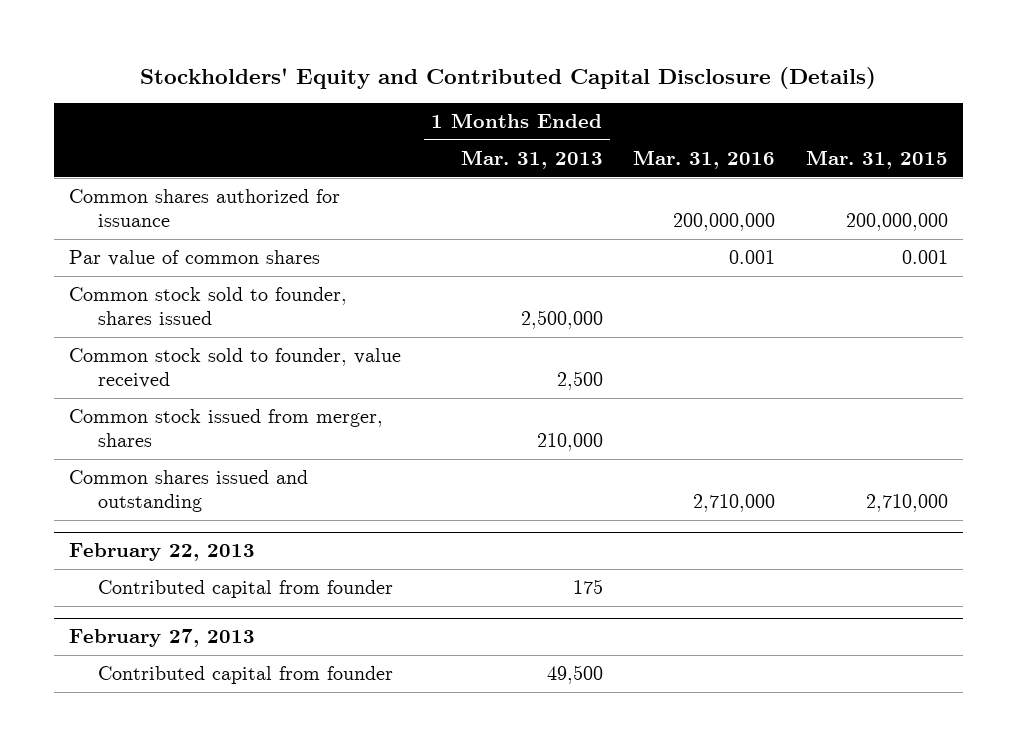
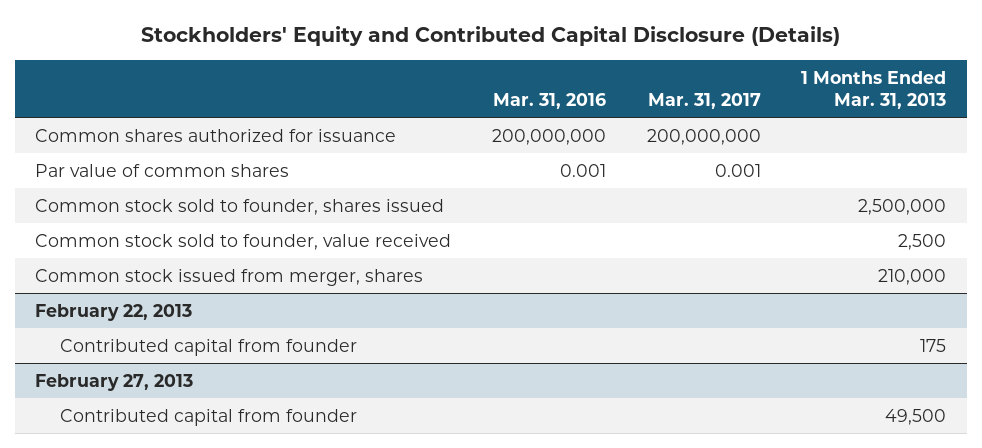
[805,150,948,170] Mar. 31, 2015 -> none
none -> [647,92,761,109] Mar. 31, 2017
[69,470,309,513] Common shares issued and outstanding -> none

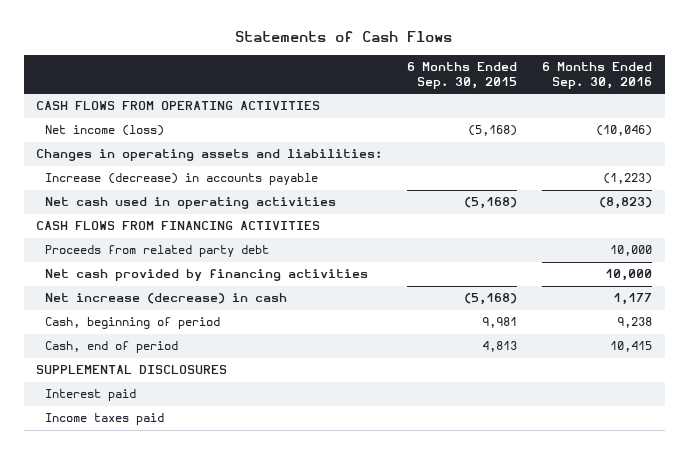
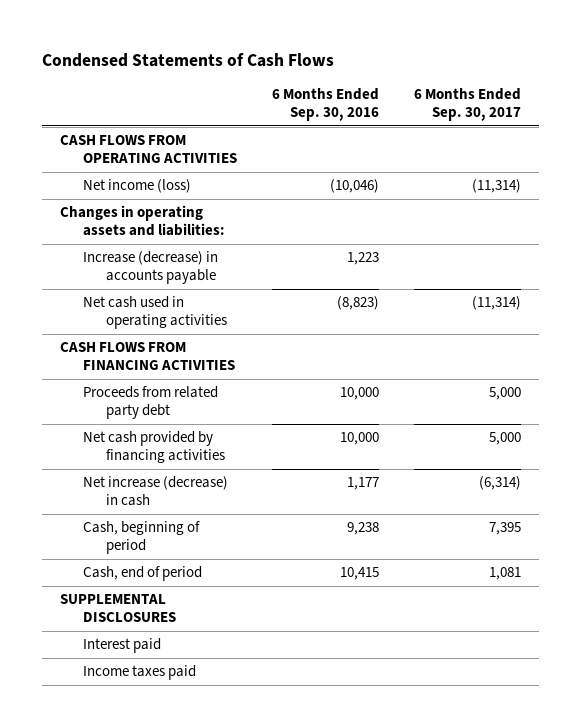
[235,31,453,43] Statements of Cash Flows -> [42,52,335,67] Condensed Statements of Cash Flows
[407,61,518,90] 6 Months Ended Sep. 30, 2015 -> none
none -> [414,88,522,122] 6 Months Ended Sep. 30, 2017
[603,173,653,185] (1,223) -> [347,252,380,266] 1,223

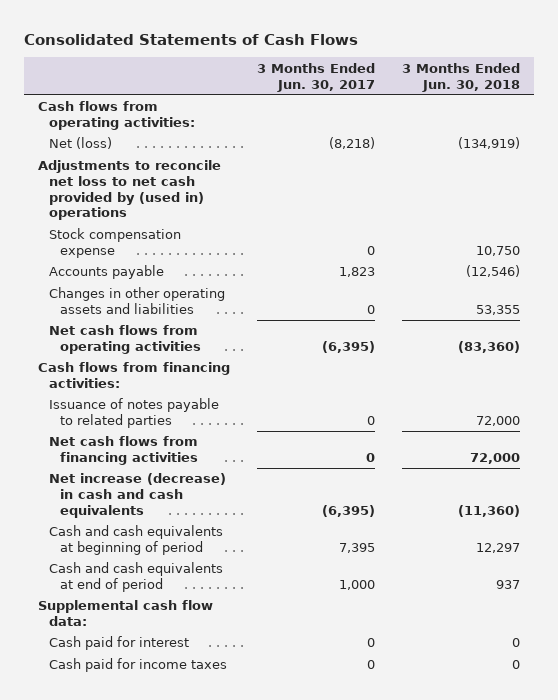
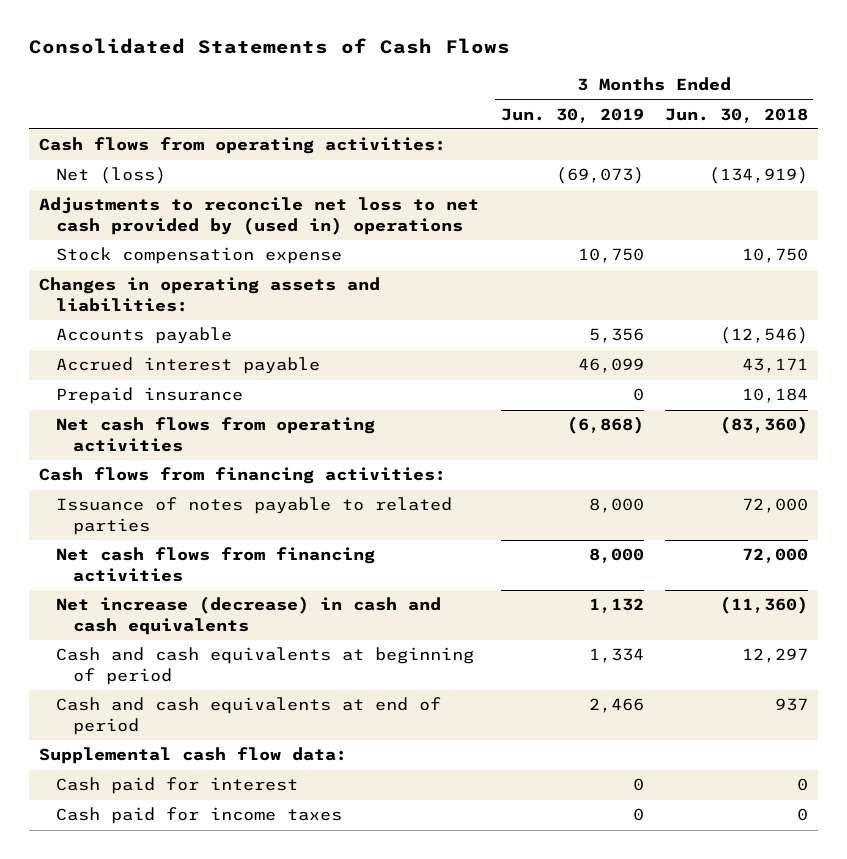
[257,62,376,92] 3 Months Ended Jun. 30, 2017 -> none
none -> [500,107,644,123] Jun. 30, 2019
none -> [39,277,381,312] Changes in operating assets and liabilities:
[49,287,226,315] Changes in other operating assets and liabilities -> none
none -> [56,357,321,375] Accrued interest payable
none -> [56,387,244,405] Prepaid insurance

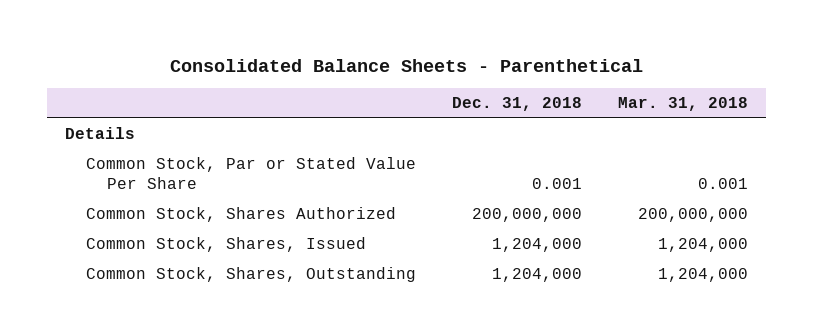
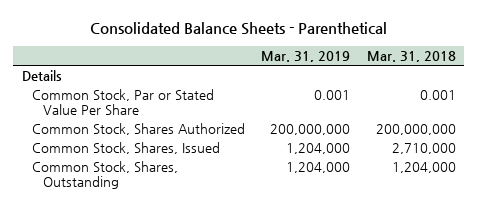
[452,97,583,112] Dec. 31, 2018 -> none
none -> [261,51,351,63] Mar. 31, 2019
[658,238,749,253] 1,204,000 -> [391,143,456,155] 2,710,000

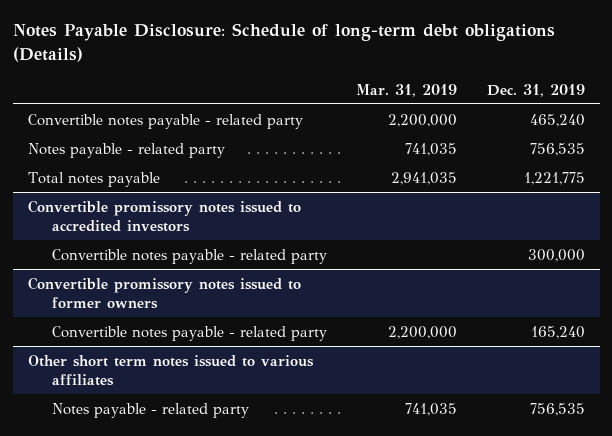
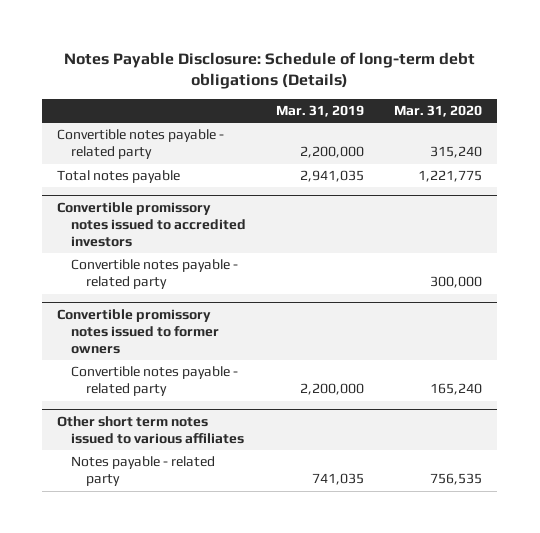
[486,83,585,97] Dec. 31, 2019 -> none
none -> [394,105,483,118] Mar. 31, 2020
[27,142,225,158] Notes payable - related party -> none

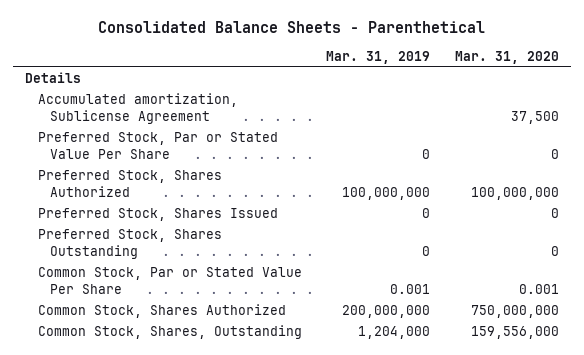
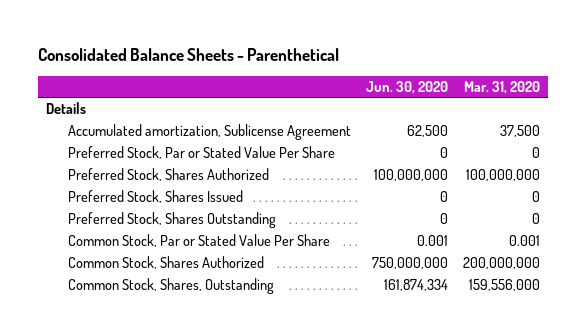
[326,50,431,64] Mar. 31, 2019 -> none
none -> [365,80,448,94] Jun. 30, 2020
[470,305,559,319] 750,000,000 -> [463,257,541,270] 200,000,000

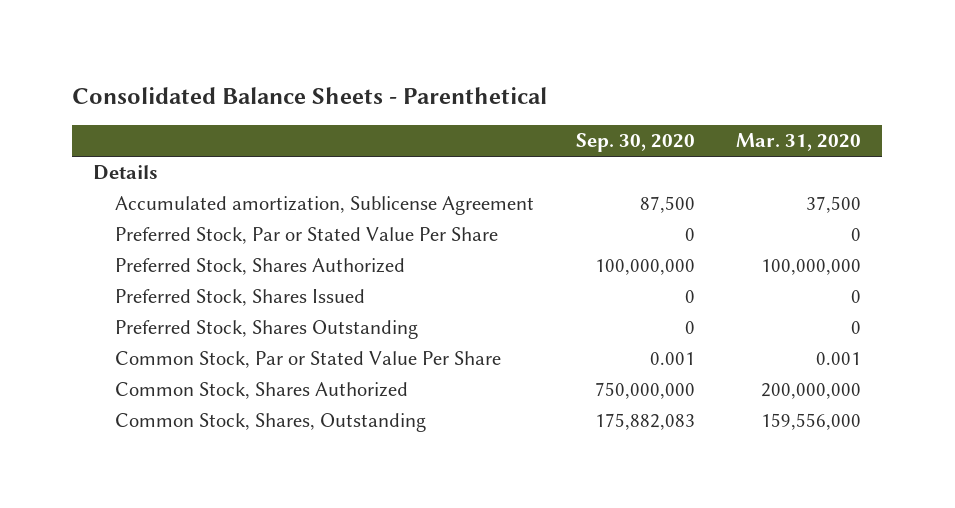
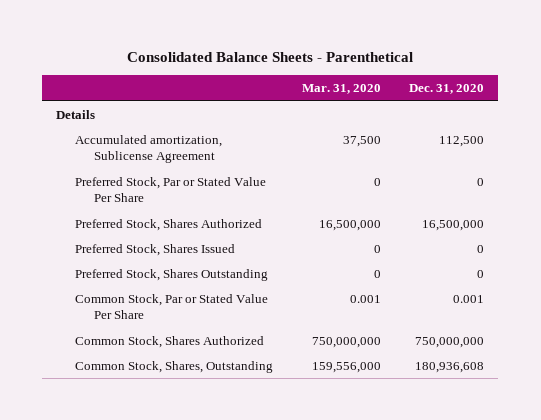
[575,133,695,153] Sep. 30, 2020 -> none
none -> [409,84,485,95] Dec. 31, 2020
[761,259,862,276] 100,000,000 -> [318,219,381,231] 16,500,000
[761,383,862,400] 200,000,000 -> [311,336,381,348] 750,000,000

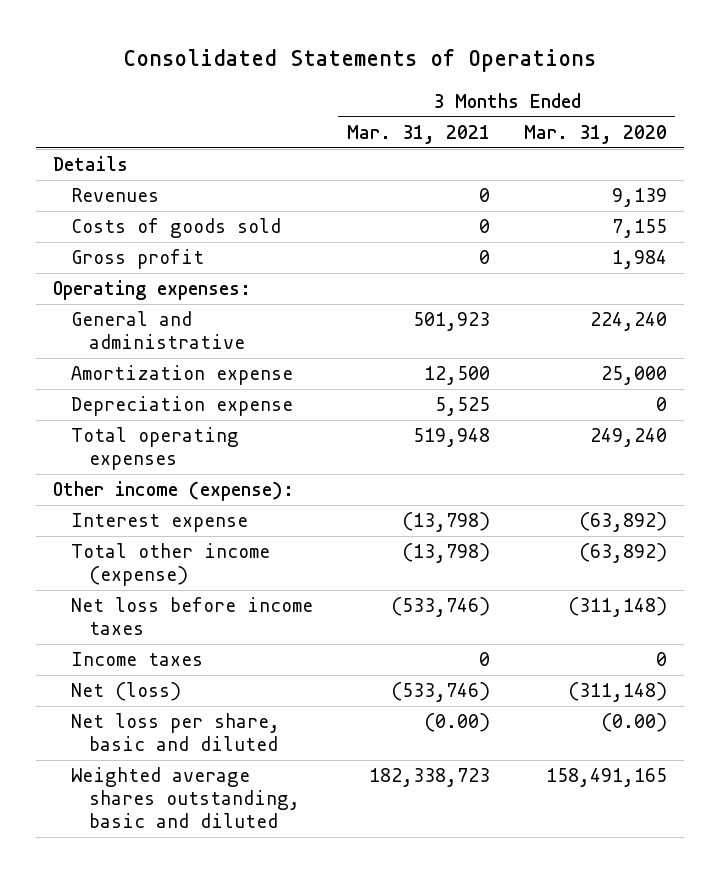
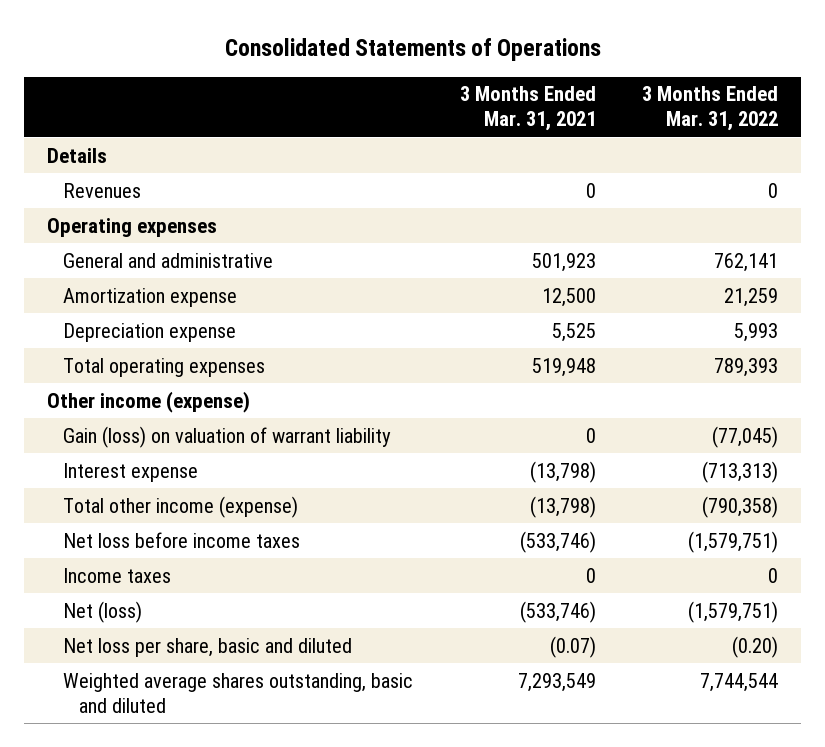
[523,124,667,144] Mar. 31, 2020 -> none
none -> [642,86,779,132] 3 Months Ended Mar. 31, 2022
[70,218,281,239] Costs of goods sold -> none
[70,249,204,270] Gross profit -> none
[53,280,252,301] Operating expenses: -> [47,217,218,237] Operating expenses
[53,481,295,502] Other income (expense): -> [47,390,251,413] Other income (expense)
none -> [63,425,392,448] Gain (loss) on valuation of warrant liability
[423,713,490,733] (0.00) -> [549,635,596,658] (0.07)
[368,768,490,788] 182,338,723 -> [517,672,596,692] 7,293,549

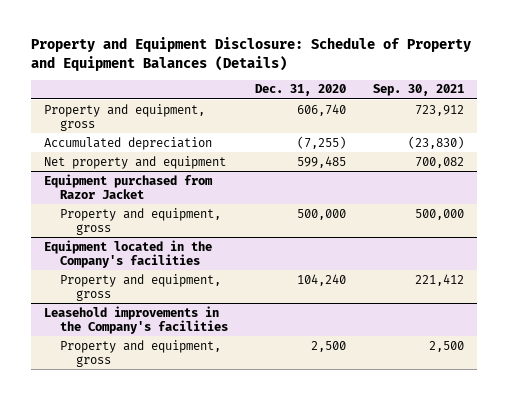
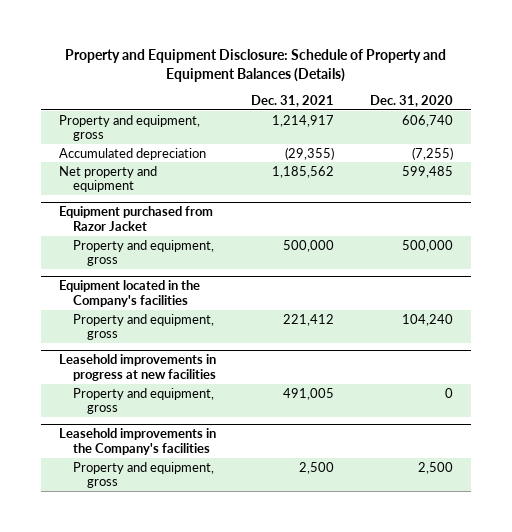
[372,84,464,97] Sep. 30, 2021 -> none
none -> [251,95,335,108] Dec. 31, 2021
none -> [58,354,217,381] Leasehold improvements in progress at new facilities
none -> [73,387,215,415] Property and equipment, gross

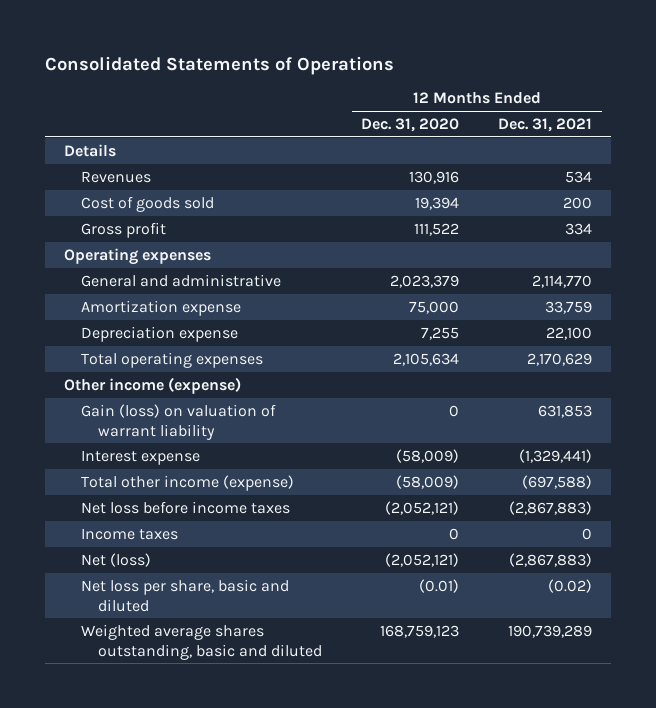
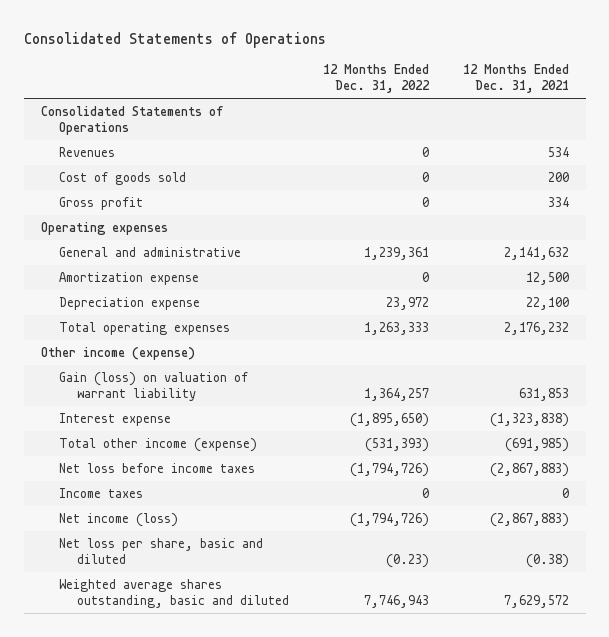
[361,117,460,132] Dec. 31, 2020 -> none
none -> [322,63,430,93] 12 Months Ended Dec. 31, 2022
[64,143,117,157] Details -> none
none -> [40,106,223,136] Consolidated Statements of Operations
[532,274,593,288] 2,114,770 -> [503,247,569,261] 2,141,632
[545,300,593,314] 33,759 -> [525,272,569,286] 12,500
[527,352,593,366] 2,170,629 -> [503,322,569,336] 2,176,232
[519,448,593,463] (1,329,441) -> [489,413,569,428] (1,323,838)
[522,474,593,489] (697,588) -> [504,438,569,453] (691,985)
[81,552,152,567] Net (loss) -> [58,513,178,528] Net income (loss)
[548,578,593,593] (0.02) -> [525,554,569,569] (0.38)
[508,624,593,638] 190,739,289 -> [503,595,569,609] 7,629,572

